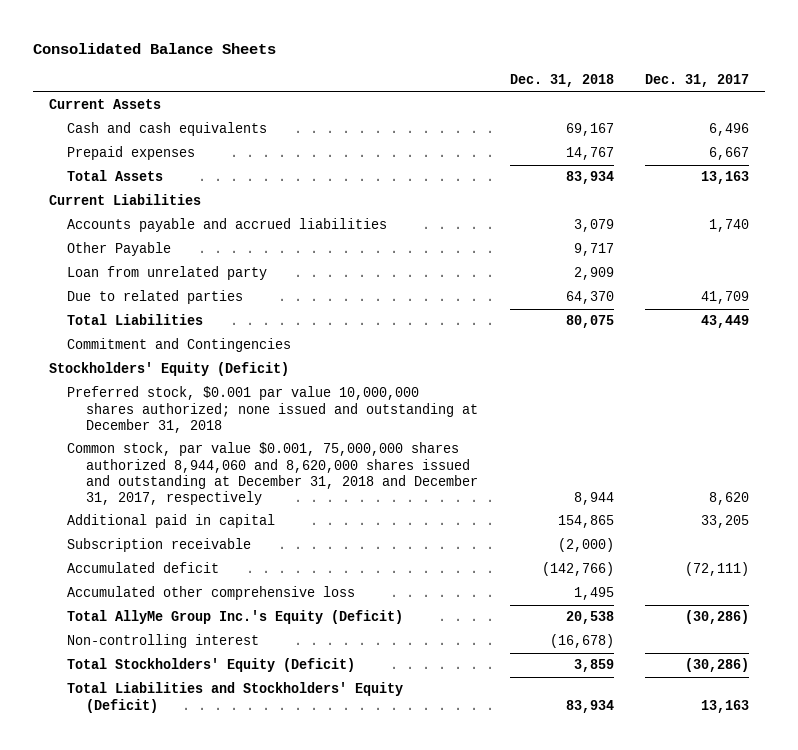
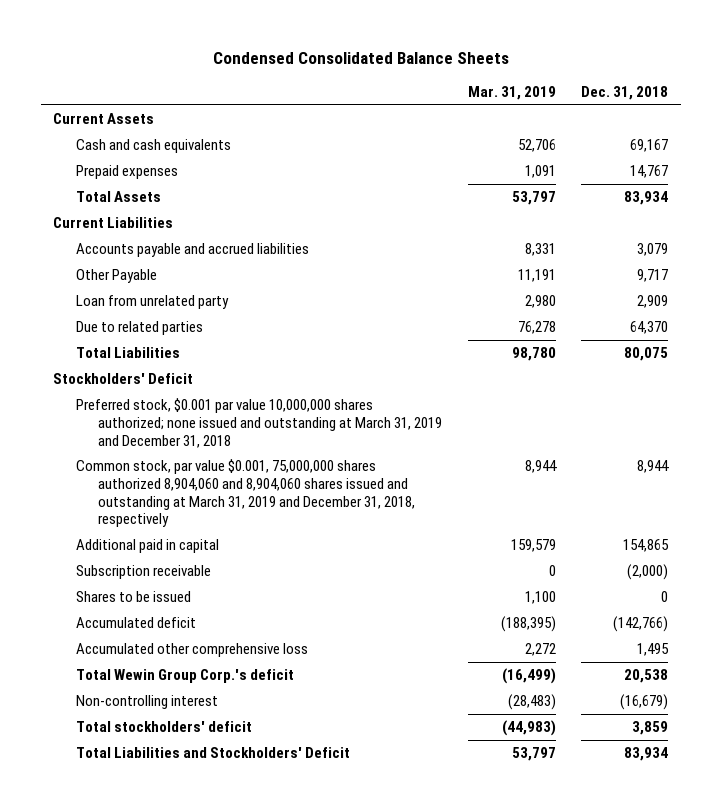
[33,43,277,55] Consolidated Balance Sheets -> [212,51,509,64] Condensed Consolidated Balance Sheets
[645,74,750,88] Dec. 31, 2017 -> none
none -> [467,86,556,101] Mar. 31, 2019
[67,338,292,353] Commitment and Contingencies -> none
[48,362,289,377] Stockholders' Equity (Deficit) -> [53,373,194,385] Stockholders' Deficit
[67,386,478,433] Preferred stock, $0.001 par value 10,000,000 shares authorized; none issued and outstanding at December 31, 2018 -> [75,398,442,448] Preferred stock, $0.001 par value 10,000,000 shares authorized; none issued and outstanding at March 31, 2019 and December 31, 2018
[67,442,478,506] Common stock, par value $0.001, 75,000,000 shares authorized 8,944,060 and 8,620,000 shares issued and outstanding at December 31, 2018 and December 31, 2017, respectively -> [75,459,415,528] Common stock, par value $0.001, 75,000,000 shares authorized 8,904,060 and 8,904,060 shares issued and outstanding at March 31, 2019 and December 31, 2018, respectively
none -> [75,591,191,603] Shares to be issued
[67,610,404,625] Total AllyMe Group Inc.'s Equity (Deficit) -> [75,669,294,684] Total Wewin Group Corp.'s deficit
[549,634,614,649] (16,678) -> [620,694,669,711] (16,679)
[67,658,356,673] Total Stockholders' Equity (Deficit) -> [75,721,252,733] Total stockholders' deficit
[67,682,404,713] Total Liabilities and Stockholders' Equity (Deficit) -> [75,747,350,759] Total Liabilities and Stockholders' Deficit

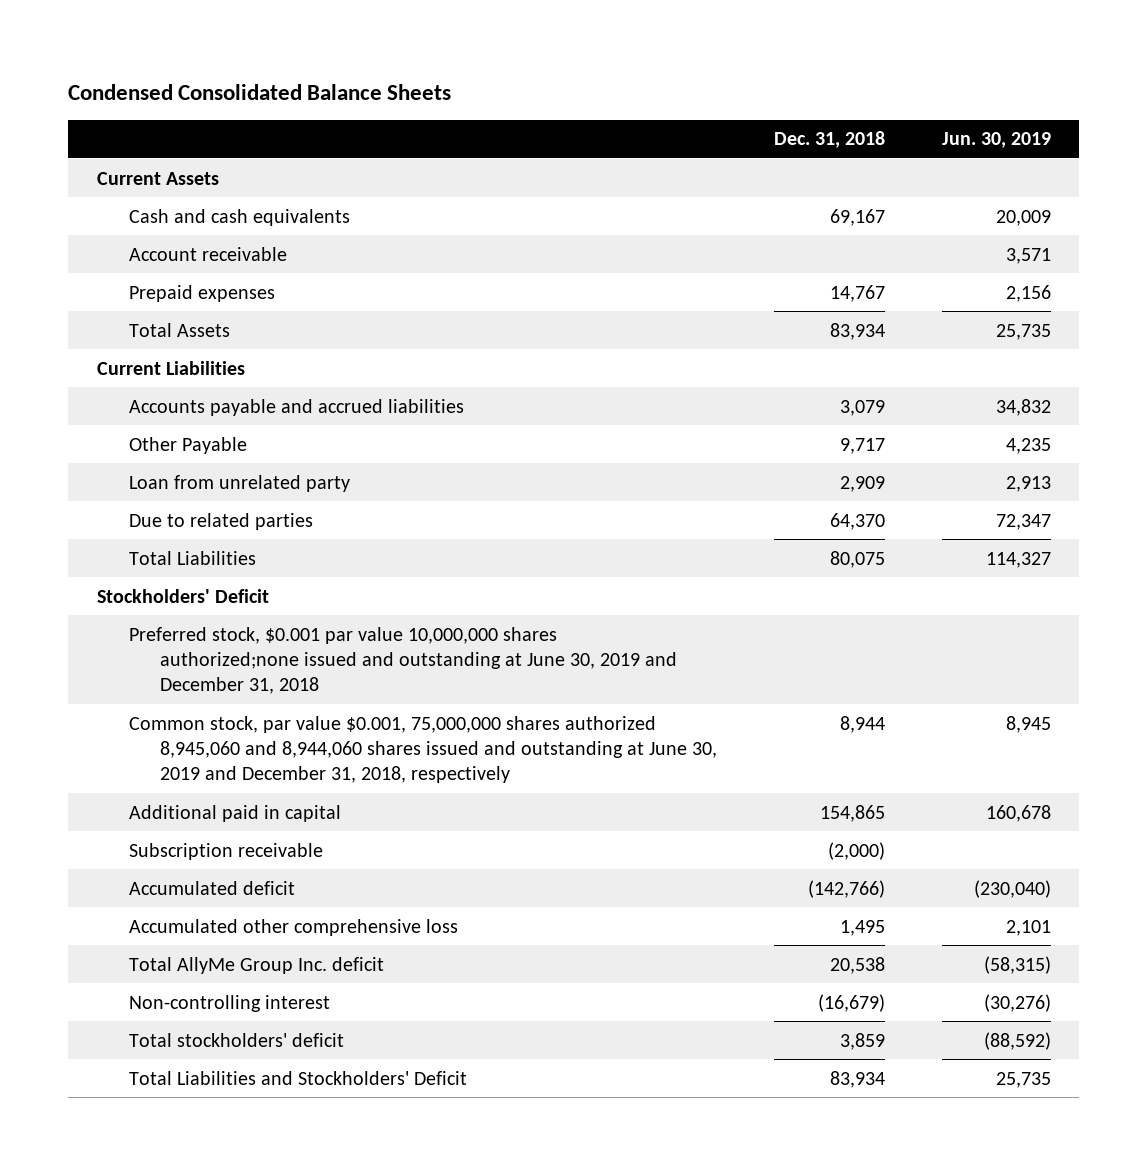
[467,86,556,101] Mar. 31, 2019 -> none
none -> [942,132,1052,149] Jun. 30, 2019
none -> [128,246,287,261] Account receivable
[75,398,442,448] Preferred stock, $0.001 par value 10,000,000 shares authorized; none issued and outstanding at March 31, 2019 and December 31, 2018 -> [128,626,678,695] Preferred stock, $0.001 par value 10,000,000 shares authorized;none issued and outstanding at June 30, 2019 and December 31, 2018
[75,459,415,528] Common stock, par value $0.001, 75,000,000 shares authorized 8,904,060 and 8,904,060 shares issued and outstanding at March 31, 2019 and December 31, 2018, respectively -> [128,715,718,784] Common stock, par value $0.001, 75,000,000 shares authorized 8,945,060 and 8,944,060 shares issued and outstanding at June 30, 2019 and December 31, 2018, respectively
[75,591,191,603] Shares to be issued -> none
[75,669,294,684] Total Wewin Group Corp.'s deficit -> [128,956,384,974] Total AllyMe Group Inc. deficit

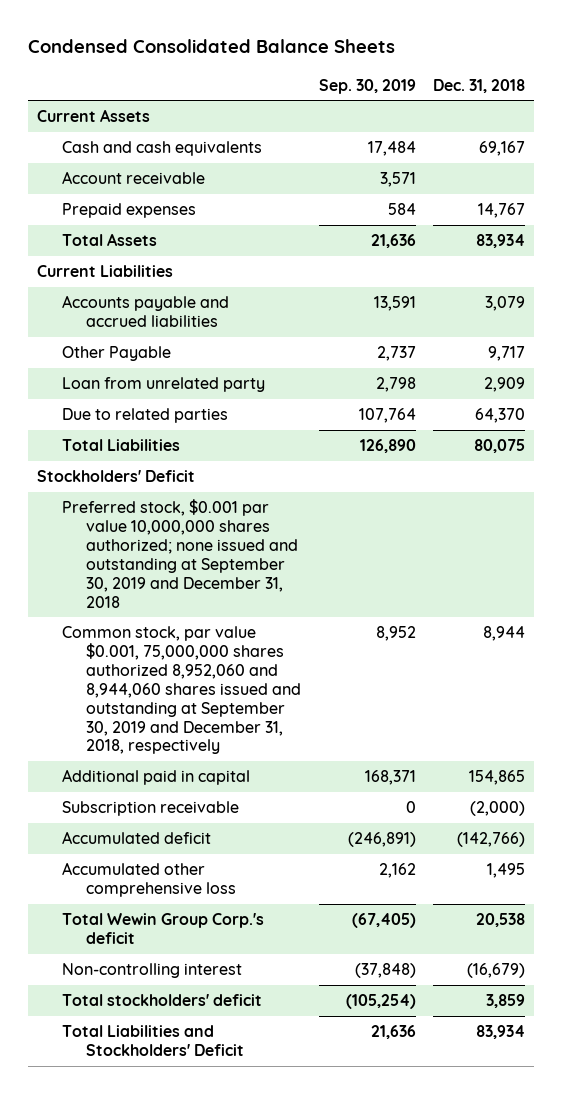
[942,132,1052,149] Jun. 30, 2019 -> none
none -> [318,78,416,94] Sep. 30, 2019
[128,626,678,695] Preferred stock, $0.001 par value 10,000,000 shares authorized;none issued and outstanding at June 30, 2019 and December 31, 2018 -> [61,499,298,608] Preferred stock, $0.001 par value 10,000,000 shares authorized; none issued and outstanding at September 30, 2019 and December 31, 2018
[128,715,718,784] Common stock, par value $0.001, 75,000,000 shares authorized 8,945,060 and 8,944,060 shares issued and outstanding at June 30, 2019 and December 31, 2018, respectively -> [61,626,301,755] Common stock, par value $0.001, 75,000,000 shares authorized 8,952,060 and 8,944,060 shares issued and outstanding at September 30, 2019 and December 31, 2018, respectively
[128,956,384,974] Total AllyMe Group Inc. deficit -> [61,913,264,944] Total Wewin Group Corp.'s deficit

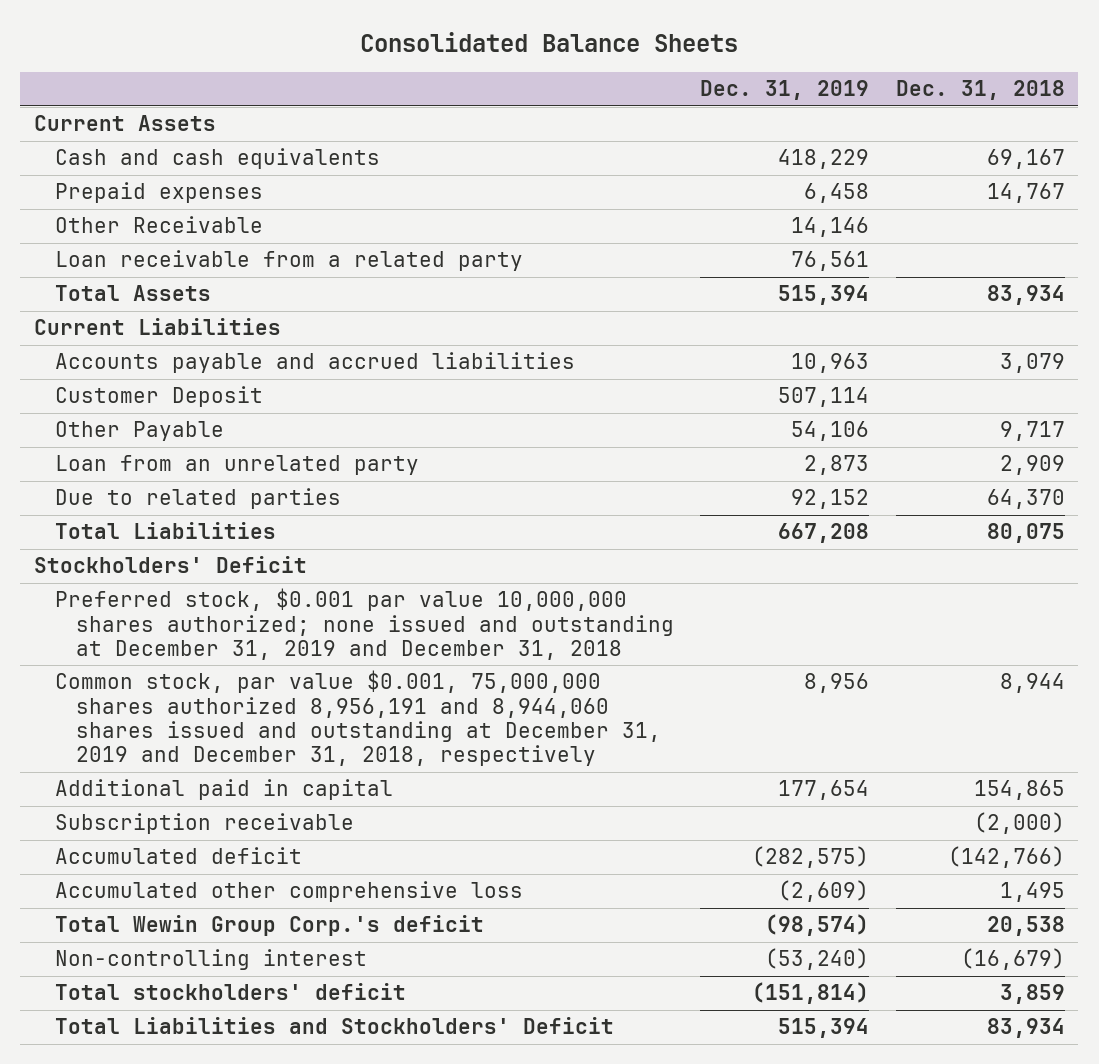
[28,39,396,54] Condensed Consolidated Balance Sheets -> [360,31,739,52] Consolidated Balance Sheets
[318,78,416,94] Sep. 30, 2019 -> none
none -> [700,80,870,101] Dec. 31, 2019
[61,171,205,185] Account receivable -> none
none -> [54,216,263,234] Other Receivable
none -> [54,250,523,272] Loan receivable from a related party
none -> [54,386,263,408] Customer Deposit
[61,377,265,393] Loan from unrelated party -> [54,455,419,476] Loan from an unrelated party
[61,499,298,608] Preferred stock, $0.001 par value 10,000,000 shares authorized; none issued and outstanding at September 30, 2019 and December 31, 2018 -> [54,588,674,660] Preferred stock, $0.001 par value 10,000,000 shares authorized; none issued and outstanding at December 31, 2019 and December 31, 2018
[61,626,301,755] Common stock, par value $0.001, 75,000,000 shares authorized 8,952,060 and 8,944,060 shares issued and outstanding at September 30, 2019 and December 31, 2018, respectively -> [54,670,661,767] Common stock, par value $0.001, 75,000,000 shares authorized 8,956,191 and 8,944,060 shares issued and outstanding at December 31, 2019 and December 31, 2018, respectively

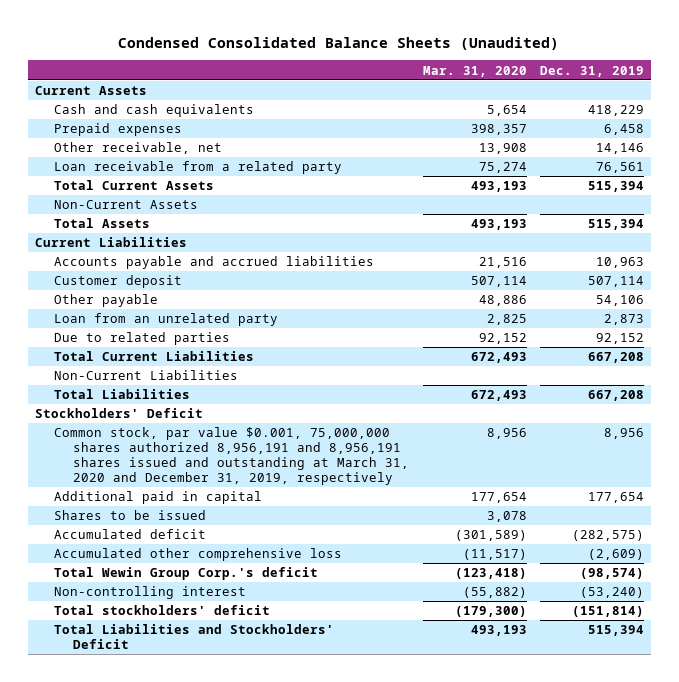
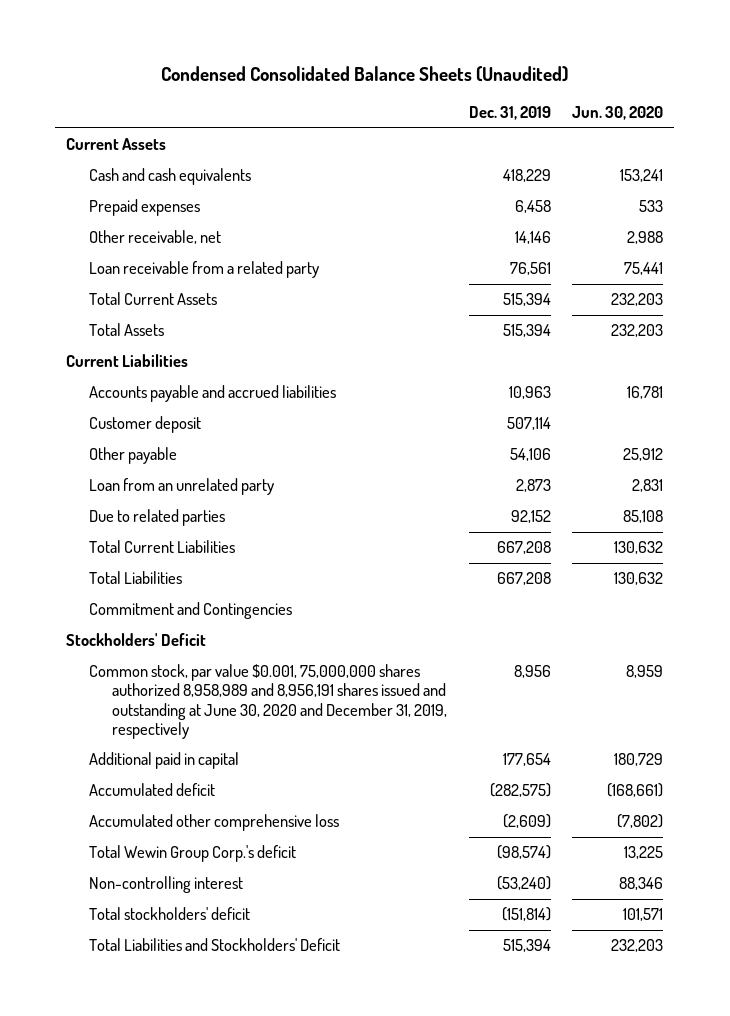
[422,65,527,77] Mar. 31, 2020 -> none
none -> [572,106,664,121] Jun. 30, 2020
[53,200,198,210] Non-Current Assets -> none
[53,370,238,381] Non-Current Liabilities -> none
none -> [89,602,293,620] Commitment and Contingencies
[53,427,410,485] Common stock, par value $0.001, 75,000,000 shares authorized 8,956,191 and 8,956,191 shares issued and outstanding at March 31, 2020 and December 31, 2019, respectively -> [89,664,447,739] Common stock, par value $0.001, 75,000,000 shares authorized 8,958,989 and 8,956,191 shares issued and outstanding at June 30, 2020 and December 31, 2019, respectively
[53,510,206,521] Shares to be issued -> none

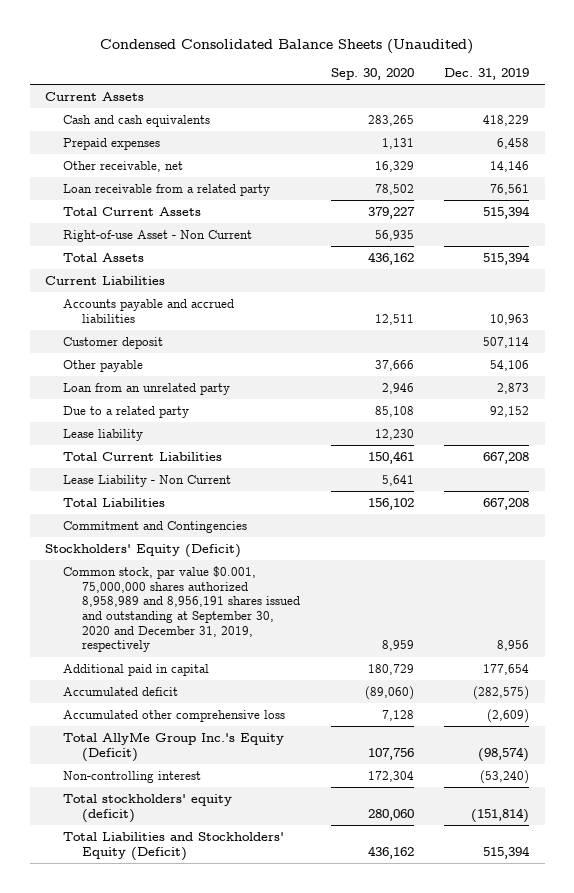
[572,106,664,121] Jun. 30, 2020 -> none
none -> [330,67,414,80] Sep. 30, 2020
none -> [63,229,253,242] Right-of-use Asset - Non Current
[89,509,226,527] Due to related parties -> [63,405,190,418] Due to a related party
none -> [63,428,144,441] Lease liability
none -> [63,474,232,487] Lease Liability - Non Current
[66,633,207,647] Stockholders' Deficit -> [45,543,242,558] Stockholders' Equity (Deficit)
[89,664,447,739] Common stock, par value $0.001, 75,000,000 shares authorized 8,958,989 and 8,956,191 shares issued and outstanding at June 30, 2020 and December 31, 2019, respectively -> [63,565,300,653] Common stock, par value $0.001, 75,000,000 shares authorized 8,958,989 and 8,956,191 shares issued and outstanding at September 30, 2020 and December 31, 2019, respectively
[89,845,297,863] Total Wewin Group Corp.'s deficit -> [63,731,285,762] Total AllyMe Group Inc.'s Equity (Deficit)
[89,907,251,921] Total stockholders' deficit -> [63,793,233,823] Total stockholders' equity (deficit)
[89,938,341,952] Total Liabilities and Stockholders' Deficit -> [63,831,285,861] Total Liabilities and Stockholders' Equity (Deficit)

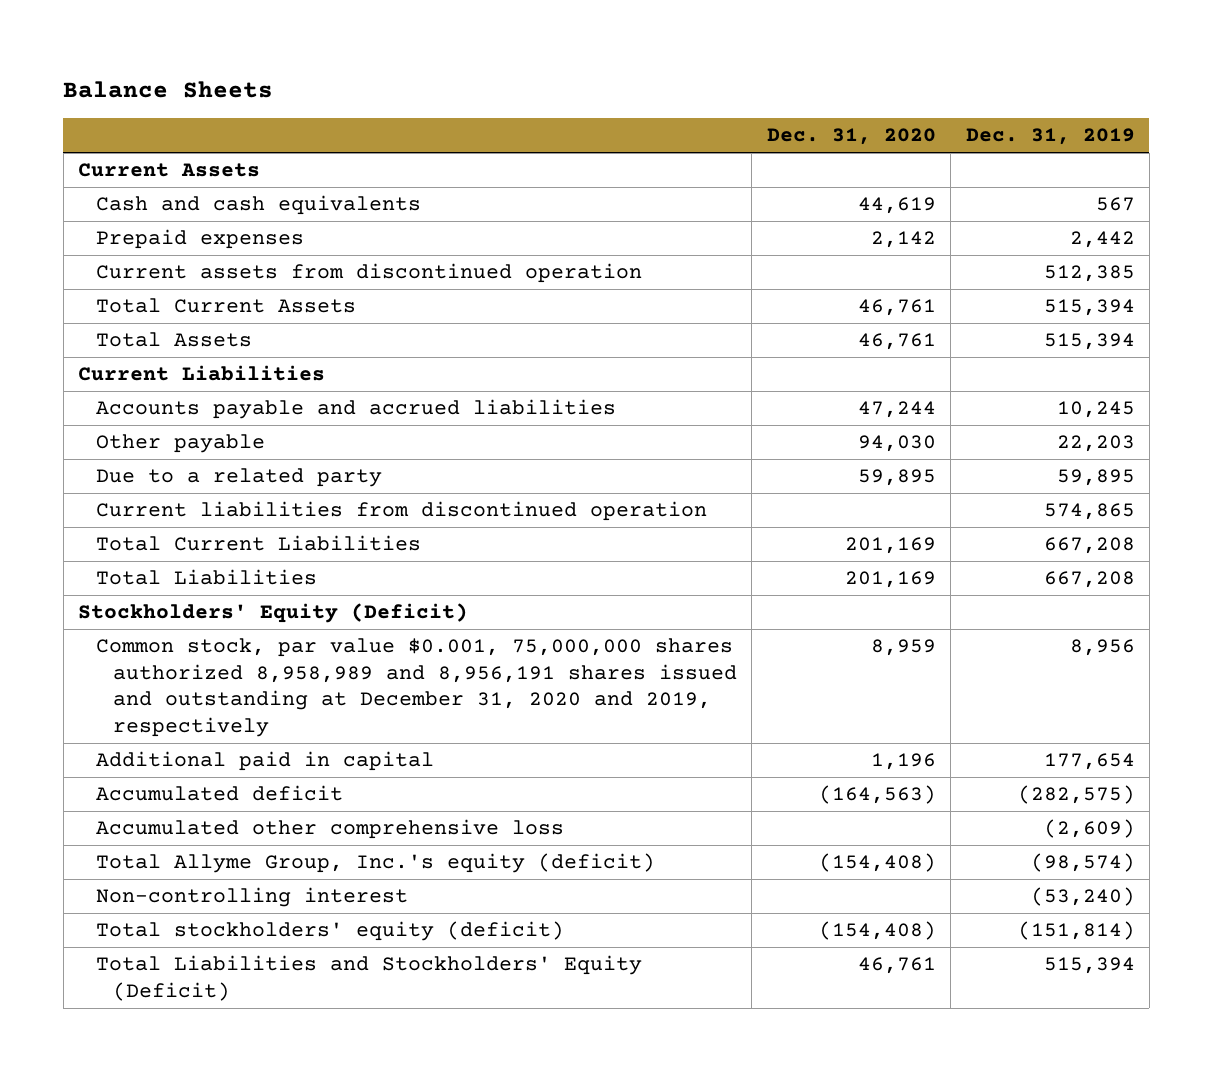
[100,38,474,54] Condensed Consolidated Balance Sheets (Unaudited) -> [63,80,274,98] Balance Sheets
[330,67,414,80] Sep. 30, 2020 -> none
none -> [766,128,936,146] Dec. 31, 2020
[63,160,184,172] Other receivable, net -> none
[63,183,271,196] Loan receivable from a related party -> none
[483,114,530,126] 418,229 -> [1095,197,1135,212] 567
[497,137,530,149] 6,458 -> [1069,231,1135,249] 2,442
none -> [95,263,642,284] Current assets from discontinued operation
[63,229,253,242] Right-of-use Asset - Non Current -> none
[63,336,164,349] Customer deposit -> none
[63,382,231,395] Loan from an unrelated party -> none
[63,428,144,441] Lease liability -> none
[490,313,530,325] 10,963 -> [1056,401,1135,419] 10,245
[490,359,530,371] 54,106 -> [1056,435,1135,453] 22,203
[490,405,530,417] 92,152 -> [1056,469,1135,487] 59,895
none -> [95,501,707,522] Current liabilities from discontinued operation
[63,474,232,487] Lease Liability - Non Current -> none
[63,520,248,533] Commitment and Contingencies -> none
[63,565,300,653] Common stock, par value $0.001, 75,000,000 shares authorized 8,958,989 and 8,956,191 shares issued and outstanding at September 30, 2020 and December 31, 2019, respectively -> [95,638,737,737] Common stock, par value $0.001, 75,000,000 shares authorized 8,958,989 and 8,956,191 shares issued and outstanding at December 31, 2020 and 2019, respectively
[63,731,285,762] Total AllyMe Group Inc.'s Equity (Deficit) -> [95,853,655,874] Total Allyme Group, Inc.'s equity (deficit)

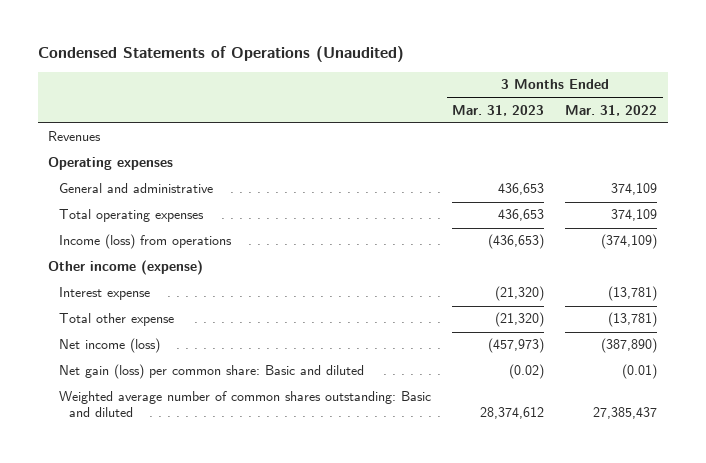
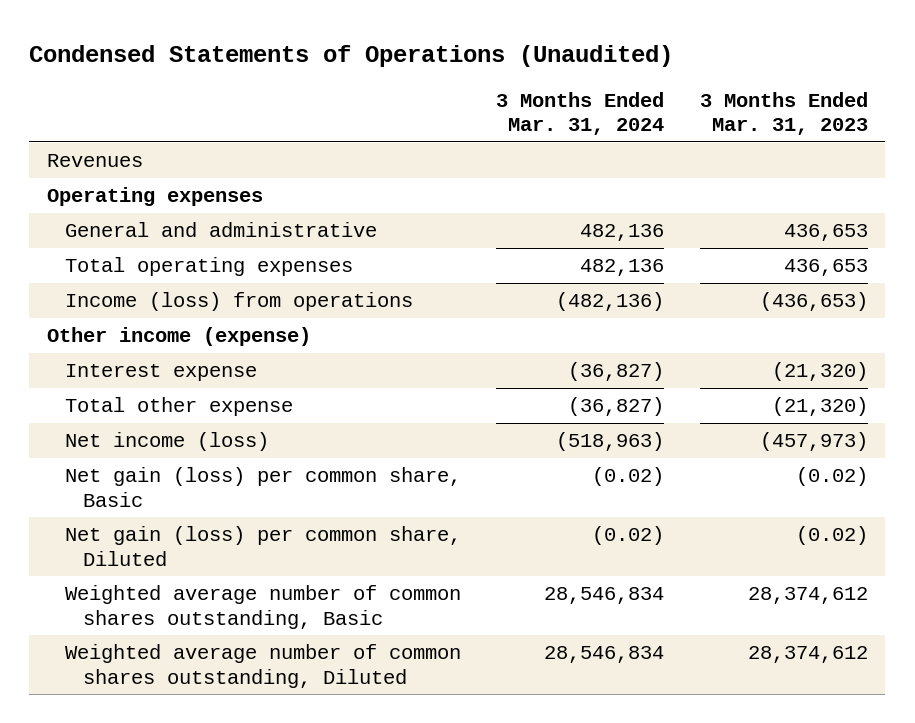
[565,104,658,116] Mar. 31, 2022 -> none
none -> [496,91,665,136] 3 Months Ended Mar. 31, 2024
[58,364,364,380] Net gain (loss) per common share: Basic and diluted -> [65,467,462,507] Net gain (loss) per common share, Basic
none -> [65,526,462,566] Net gain (loss) per common share, Diluted
[58,391,431,418] Weighted average number of common shares outstanding: Basic and diluted -> [65,585,462,629] Weighted average number of common shares outstanding, Basic
none -> [65,644,462,688] Weighted average number of common shares outstanding, Diluted

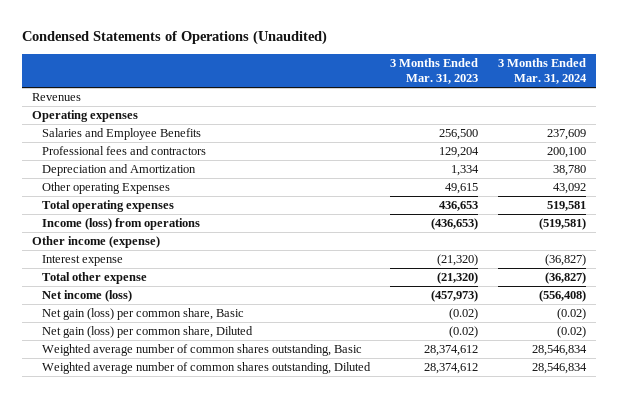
[65,222,378,238] General and administrative -> none
none -> [41,128,201,141] Salaries and Employee Benefits
none -> [41,146,206,156] Professional fees and contractors
none -> [41,164,196,177] Depreciation and Amortization
none -> [41,182,170,195] Other operating Expenses
[580,259,665,277] 482,136 -> [547,201,587,212] 519,581
[556,292,665,312] (482,136) -> [539,218,587,231] (519,581)
[556,432,665,452] (518,963) -> [539,290,587,303] (556,408)

